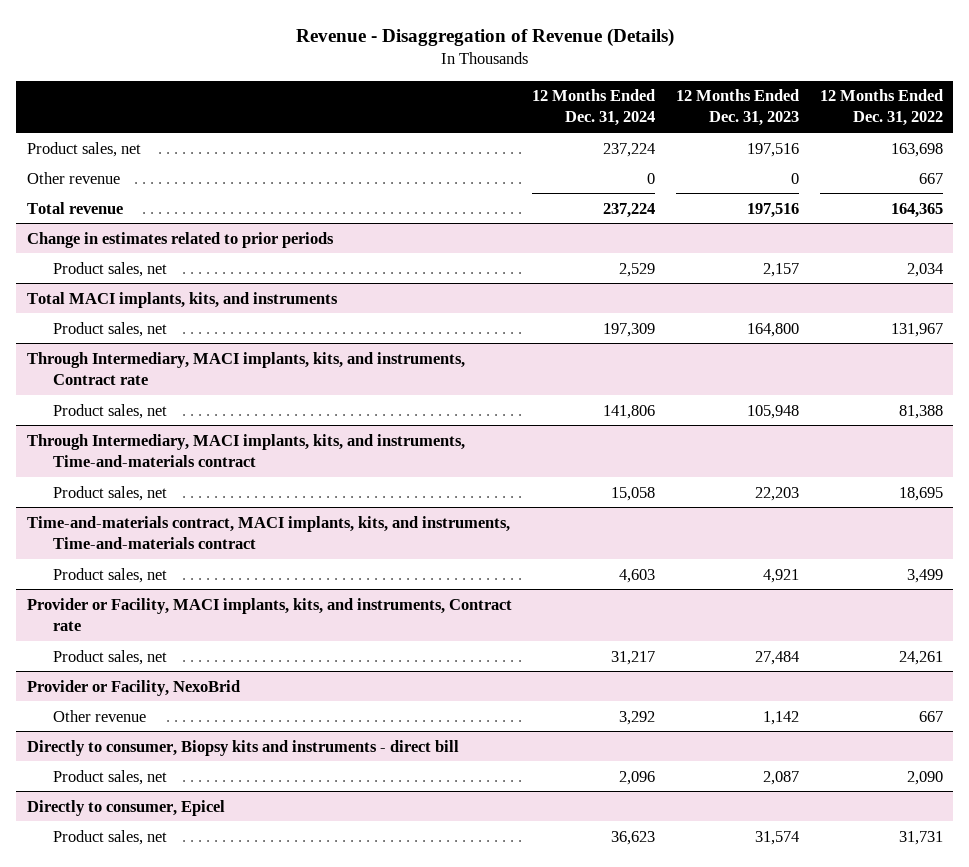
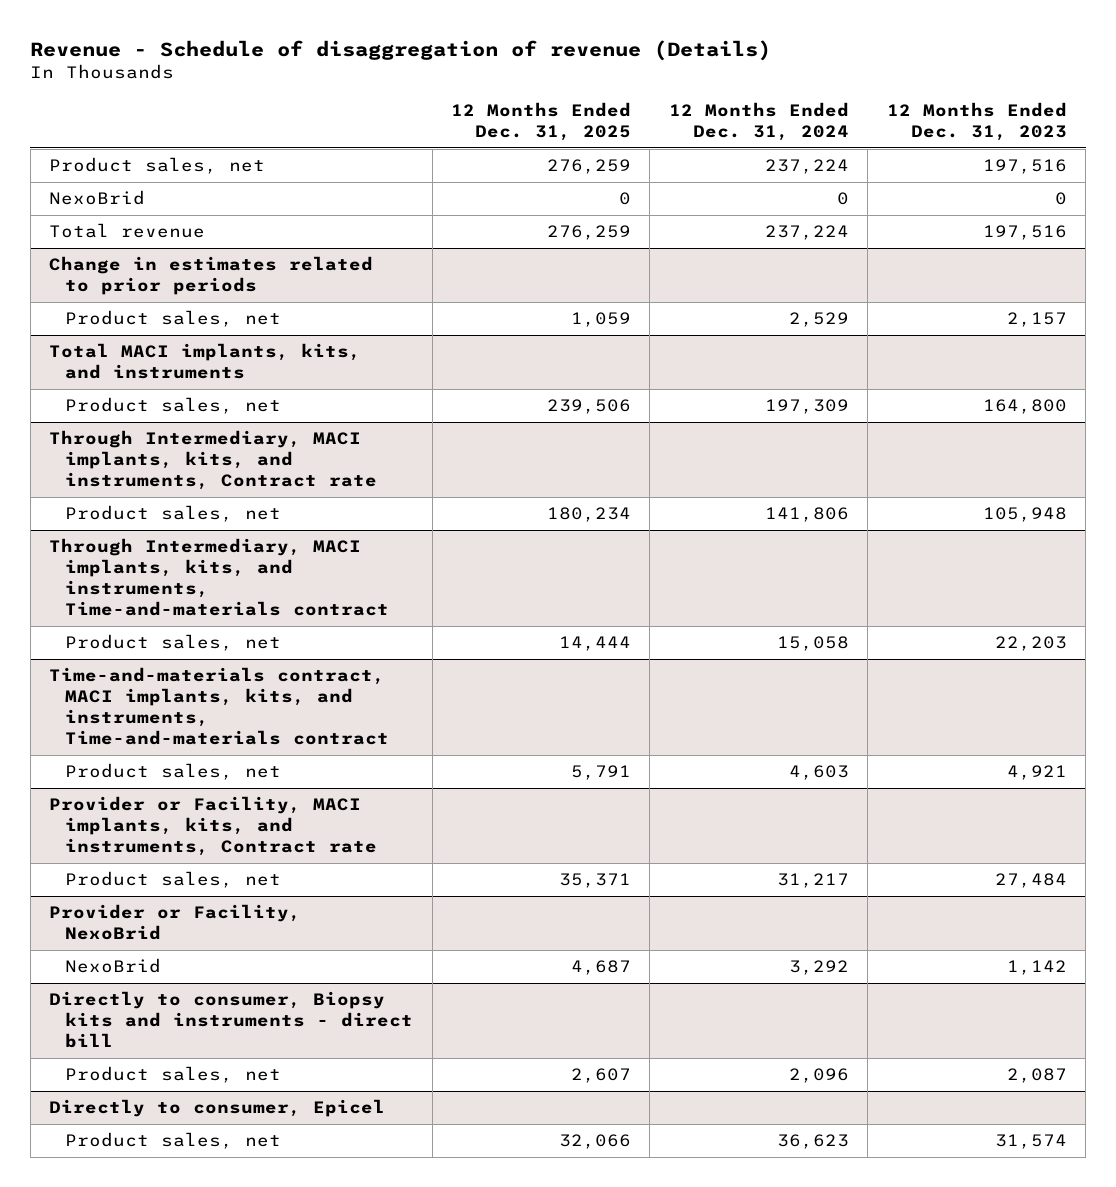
[295,27,674,47] Revenue - Disaggregation of Revenue (Details) -> [30,39,772,61] Revenue - Schedule of disaggregation of revenue (Details)
[819,89,943,127] 12 Months Ended Dec. 31, 2022 -> none
none -> [450,102,631,142] 12 Months Ended Dec. 31, 2025
[26,171,120,184] Other revenue -> [49,190,146,206] NexoBrid
[52,709,146,722] Other revenue -> [65,958,162,974] NexoBrid

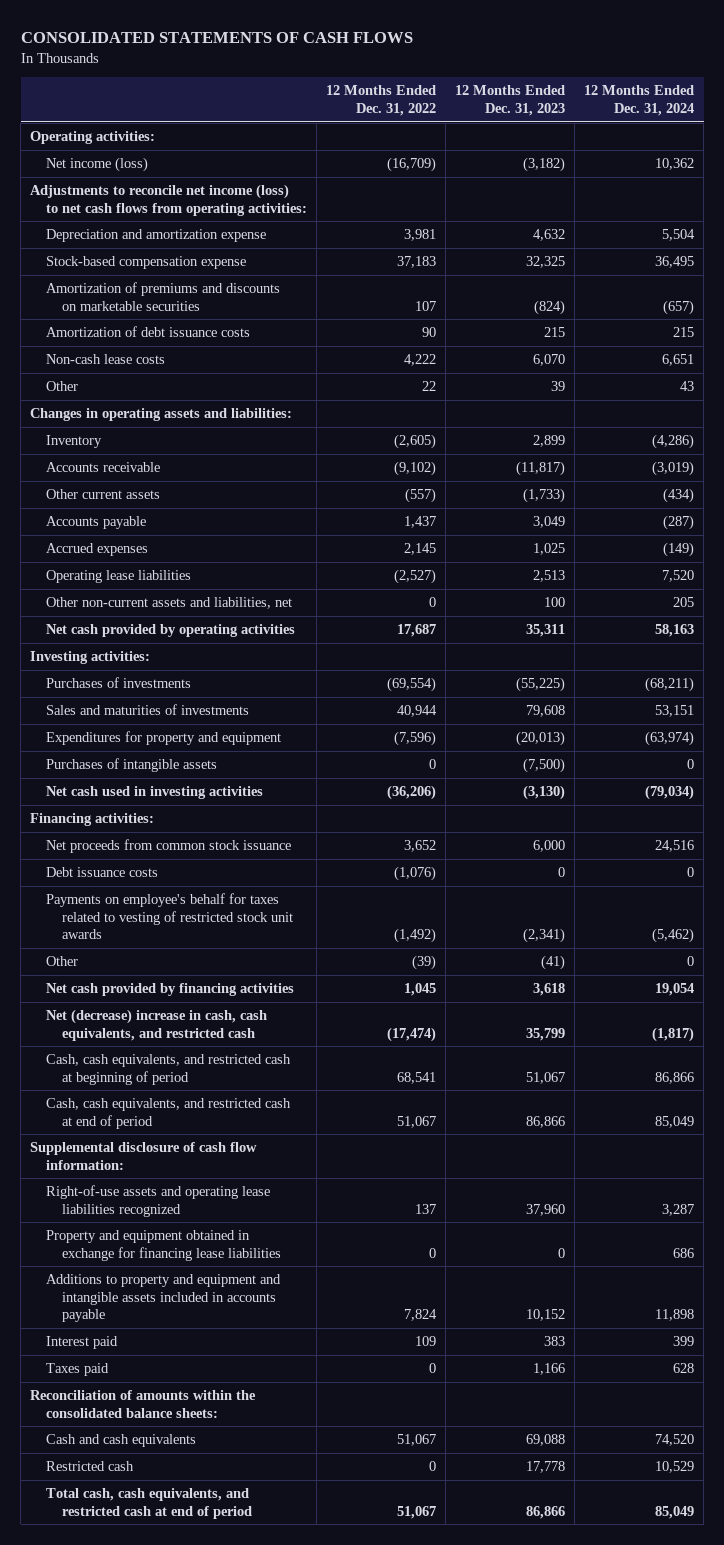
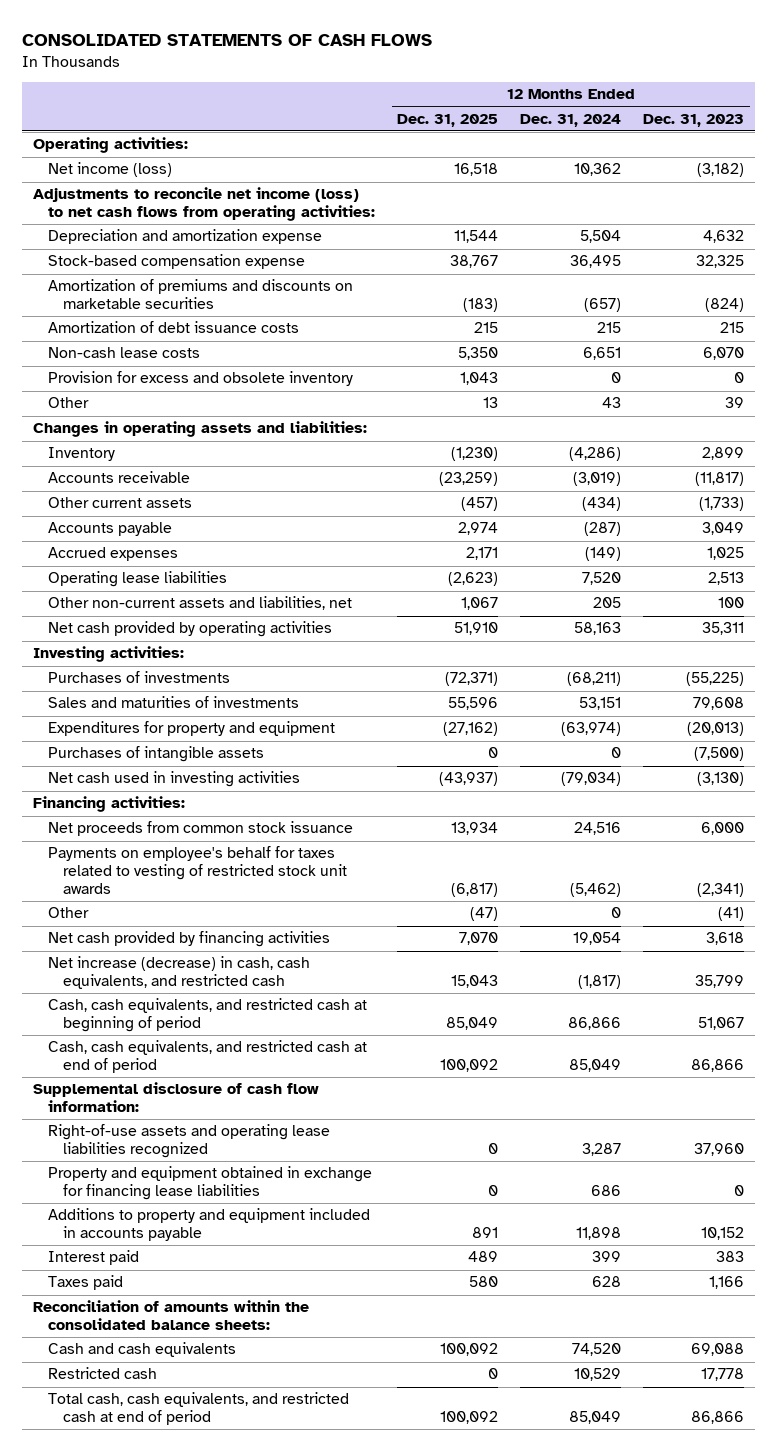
[326,85,437,116] 12 Months Ended Dec. 31, 2022 -> none
none -> [397,113,499,127] Dec. 31, 2025
none -> [48,371,354,387] Provision for excess and obsolete inventory
[45,867,158,878] Debt issuance costs -> none
[45,1009,267,1041] Net (decrease) increase in cash, cash equivalents, and restricted cash -> [48,956,311,990] Net increase (decrease) in cash, cash equivalents, and restricted cash
[45,1274,281,1323] Additions to property and equipment and intangible assets included in accounts payable -> [48,1208,371,1242] Additions to property and equipment included in accounts payable

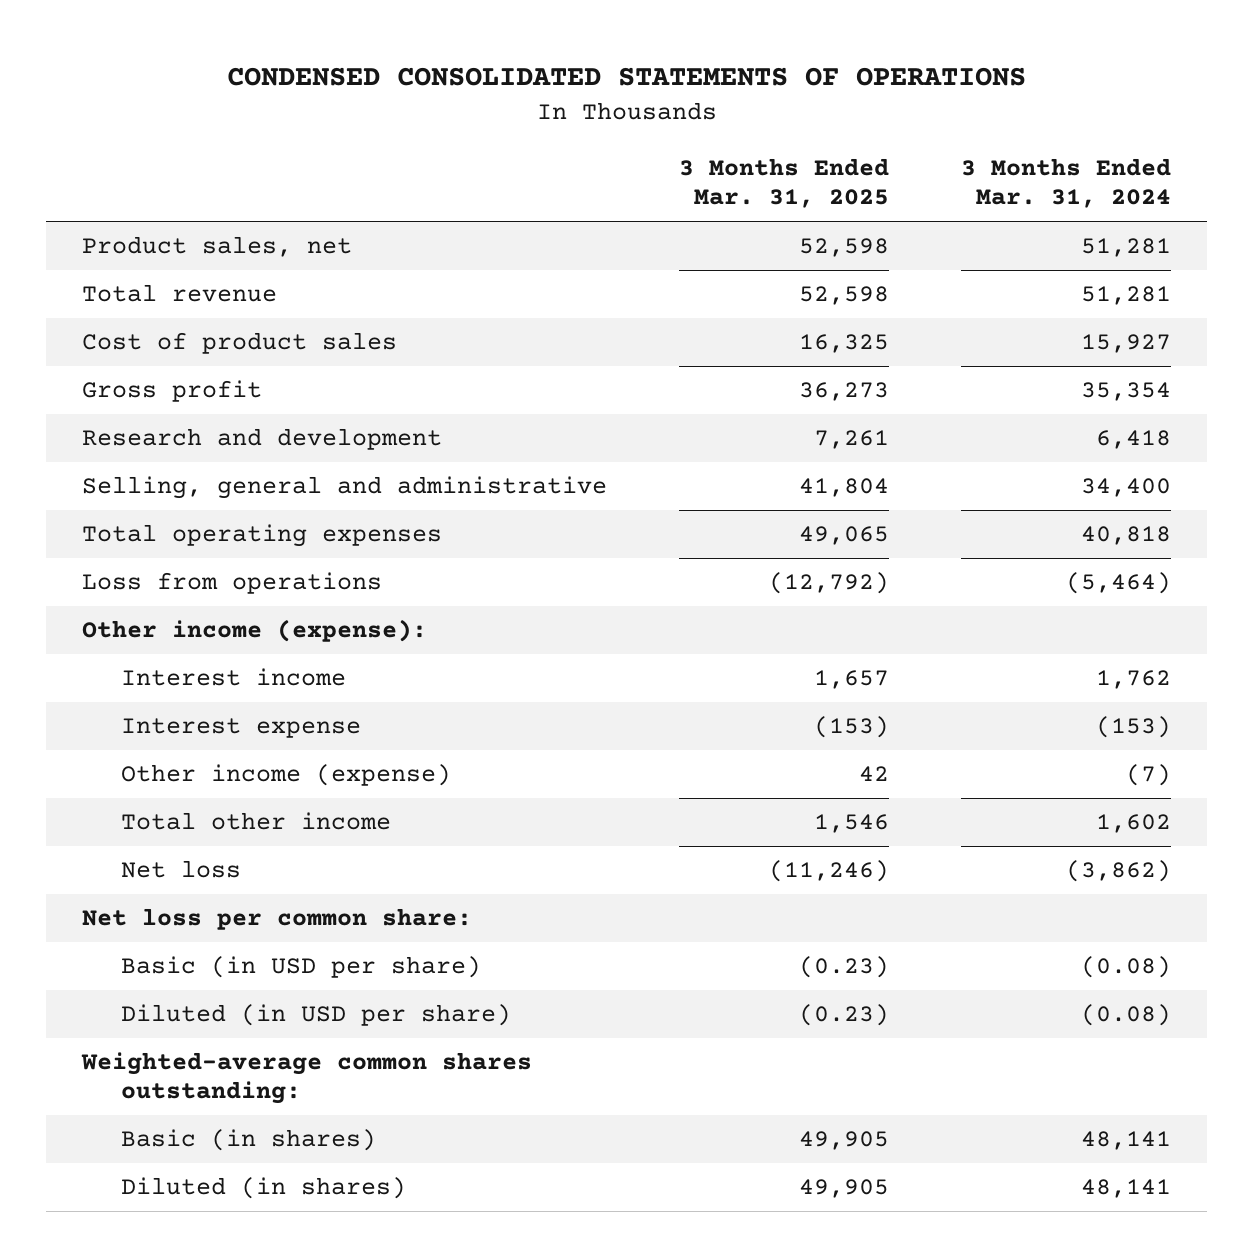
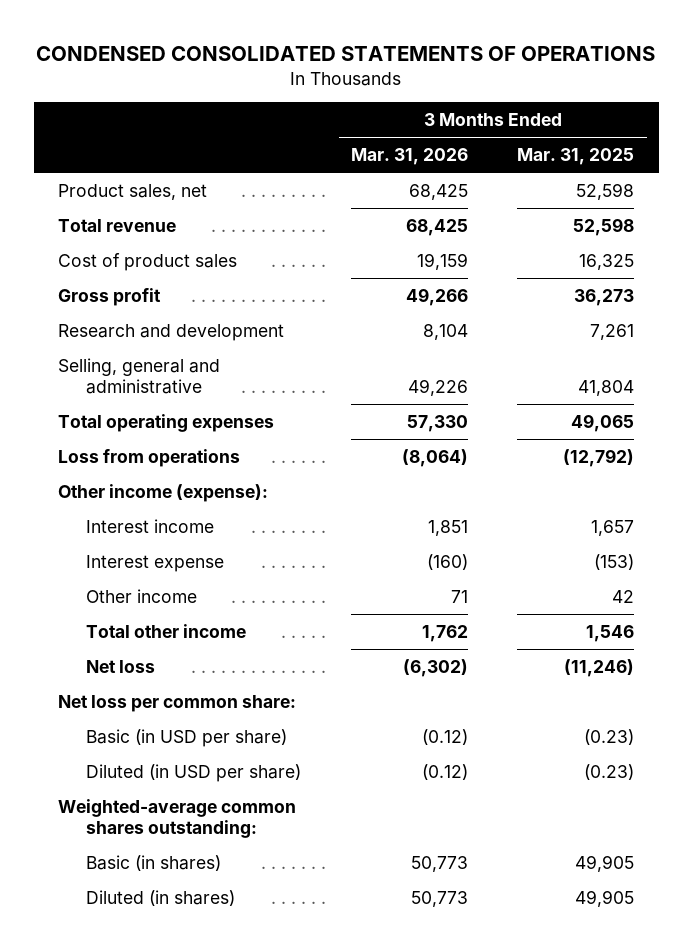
[961,158,1172,209] 3 Months Ended Mar. 31, 2024 -> none
none -> [350,148,468,166] Mar. 31, 2026
[120,764,451,787] Other income (expense) -> [86,588,198,603] Other income

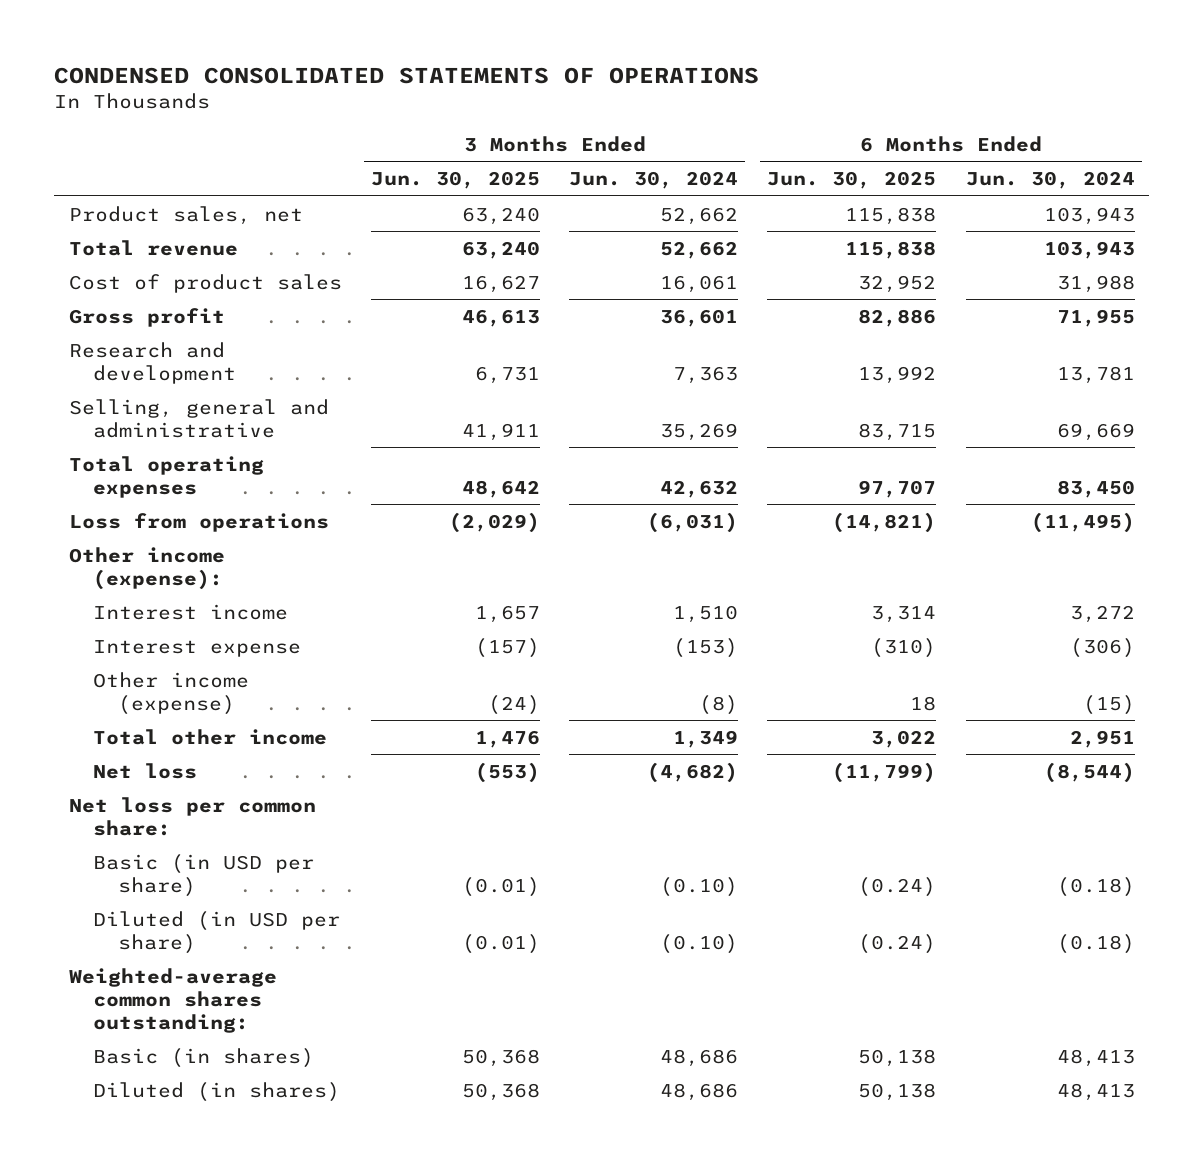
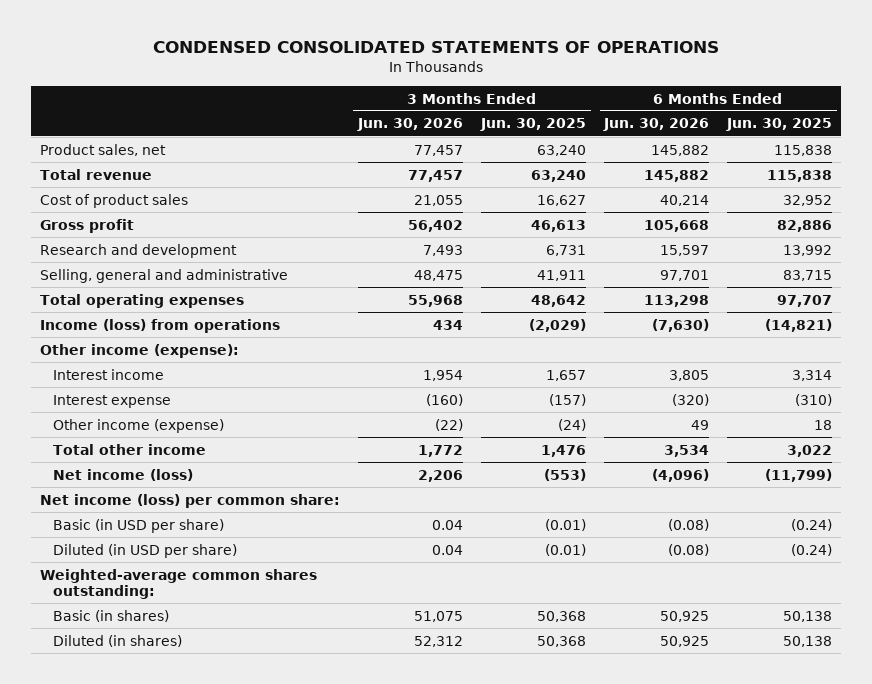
[569,170,739,189] Jun. 30, 2024 -> none
[965,170,1135,189] Jun. 30, 2024 -> none
none -> [356,118,463,132] Jun. 30, 2026
none -> [603,118,710,132] Jun. 30, 2026
[68,512,329,532] Loss from operations -> [39,318,280,333] Income (loss) from operations
[93,762,198,779] Net loss -> [52,468,193,481] Net income (loss)
[68,796,316,836] Net loss per common share: -> [39,493,340,508] Net income (loss) per common share:

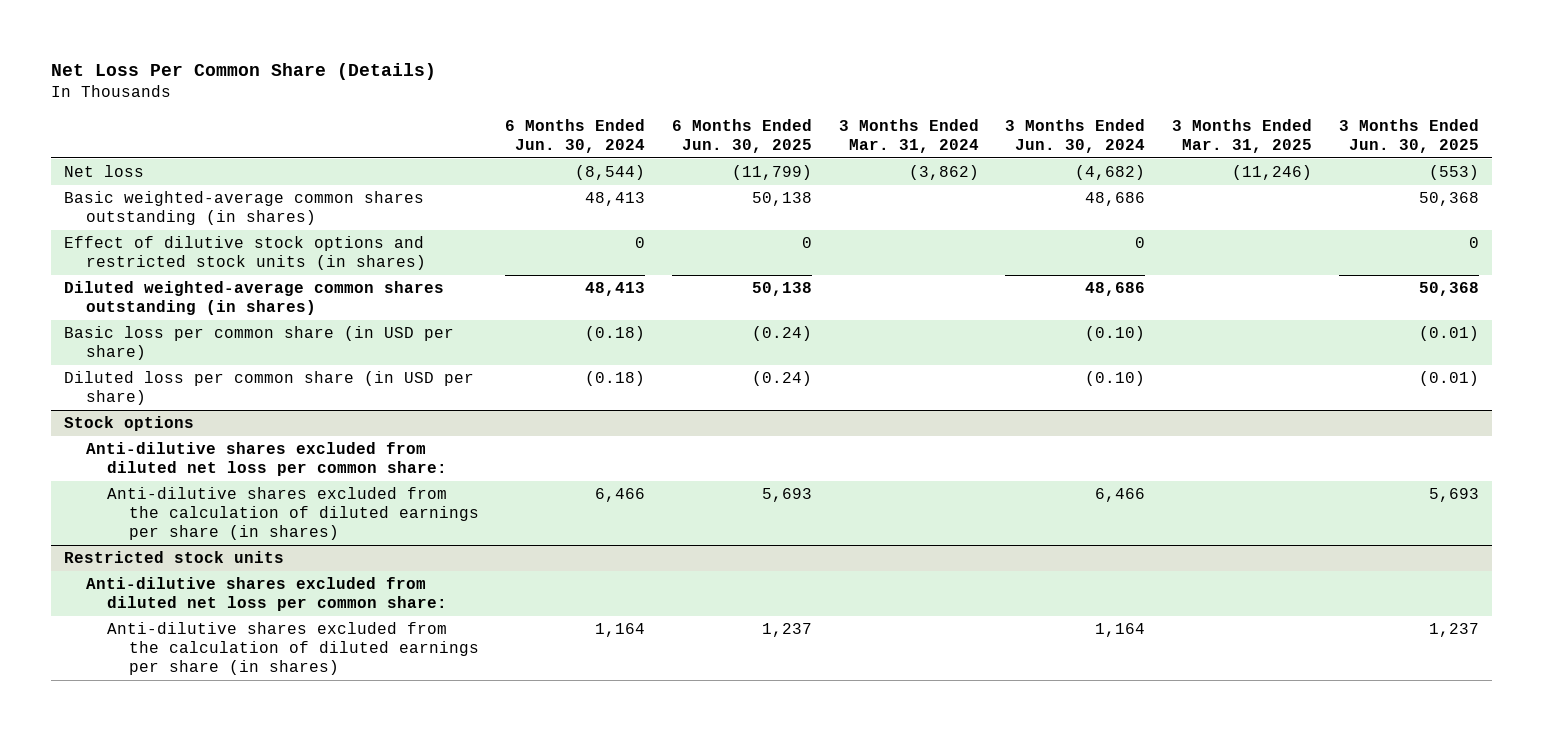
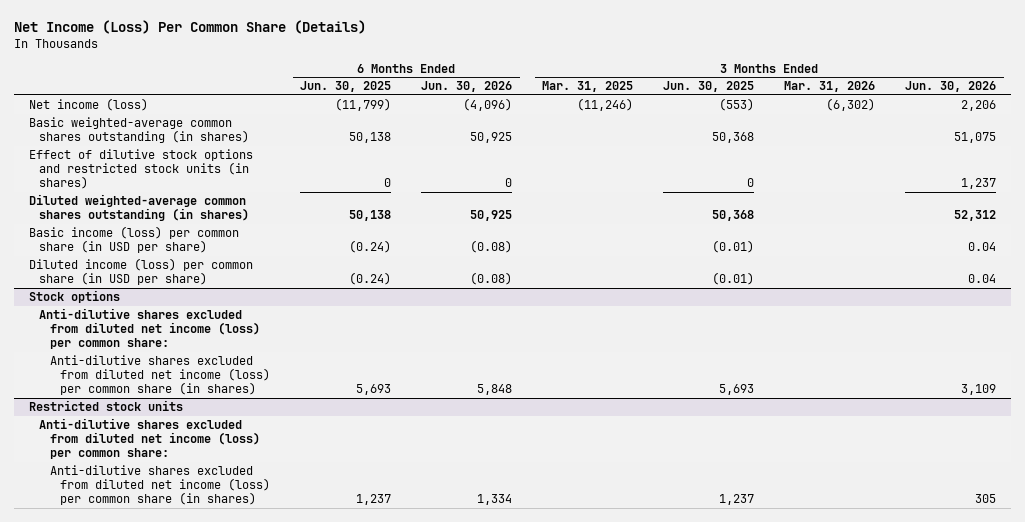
[50,62,436,80] Net Loss Per Common Share (Details) -> [13,19,366,34] Net Income (Loss) Per Common Share (Details)
[505,119,646,153] 6 Months Ended Jun. 30, 2024 -> none
[838,119,979,153] 3 Months Ended Mar. 31, 2024 -> none
[1005,119,1146,153] 3 Months Ended Jun. 30, 2024 -> none
none -> [421,81,513,93] Jun. 30, 2026
none -> [784,81,876,93] Mar. 31, 2026
none -> [905,81,997,93] Jun. 30, 2026
[64,165,145,178] Net loss -> [28,98,148,112] Net income (loss)
[64,326,455,361] Basic loss per common share (in USD per share) -> [28,226,239,254] Basic income (loss) per common share (in USD per share)
[64,371,475,406] Diluted loss per common share (in USD per share) -> [28,258,253,286] Diluted income (loss) per common share (in USD per share)
[85,442,448,477] Anti-dilutive shares excluded from diluted net loss per common share: -> [39,308,260,350] Anti-dilutive shares excluded from diluted net income (loss) per common share:
[107,487,479,541] Anti-dilutive shares excluded from the calculation of diluted earnings per share (in shares) -> [49,355,271,396] Anti-dilutive shares excluded from diluted net income (loss) per common share (in shares)
[85,577,448,612] Anti-dilutive shares excluded from diluted net loss per common share: -> [39,418,260,460] Anti-dilutive shares excluded from diluted net income (loss) per common share:
[107,622,479,676] Anti-dilutive shares excluded from the calculation of diluted earnings per share (in shares) -> [49,465,271,506] Anti-dilutive shares excluded from diluted net income (loss) per common share (in shares)

